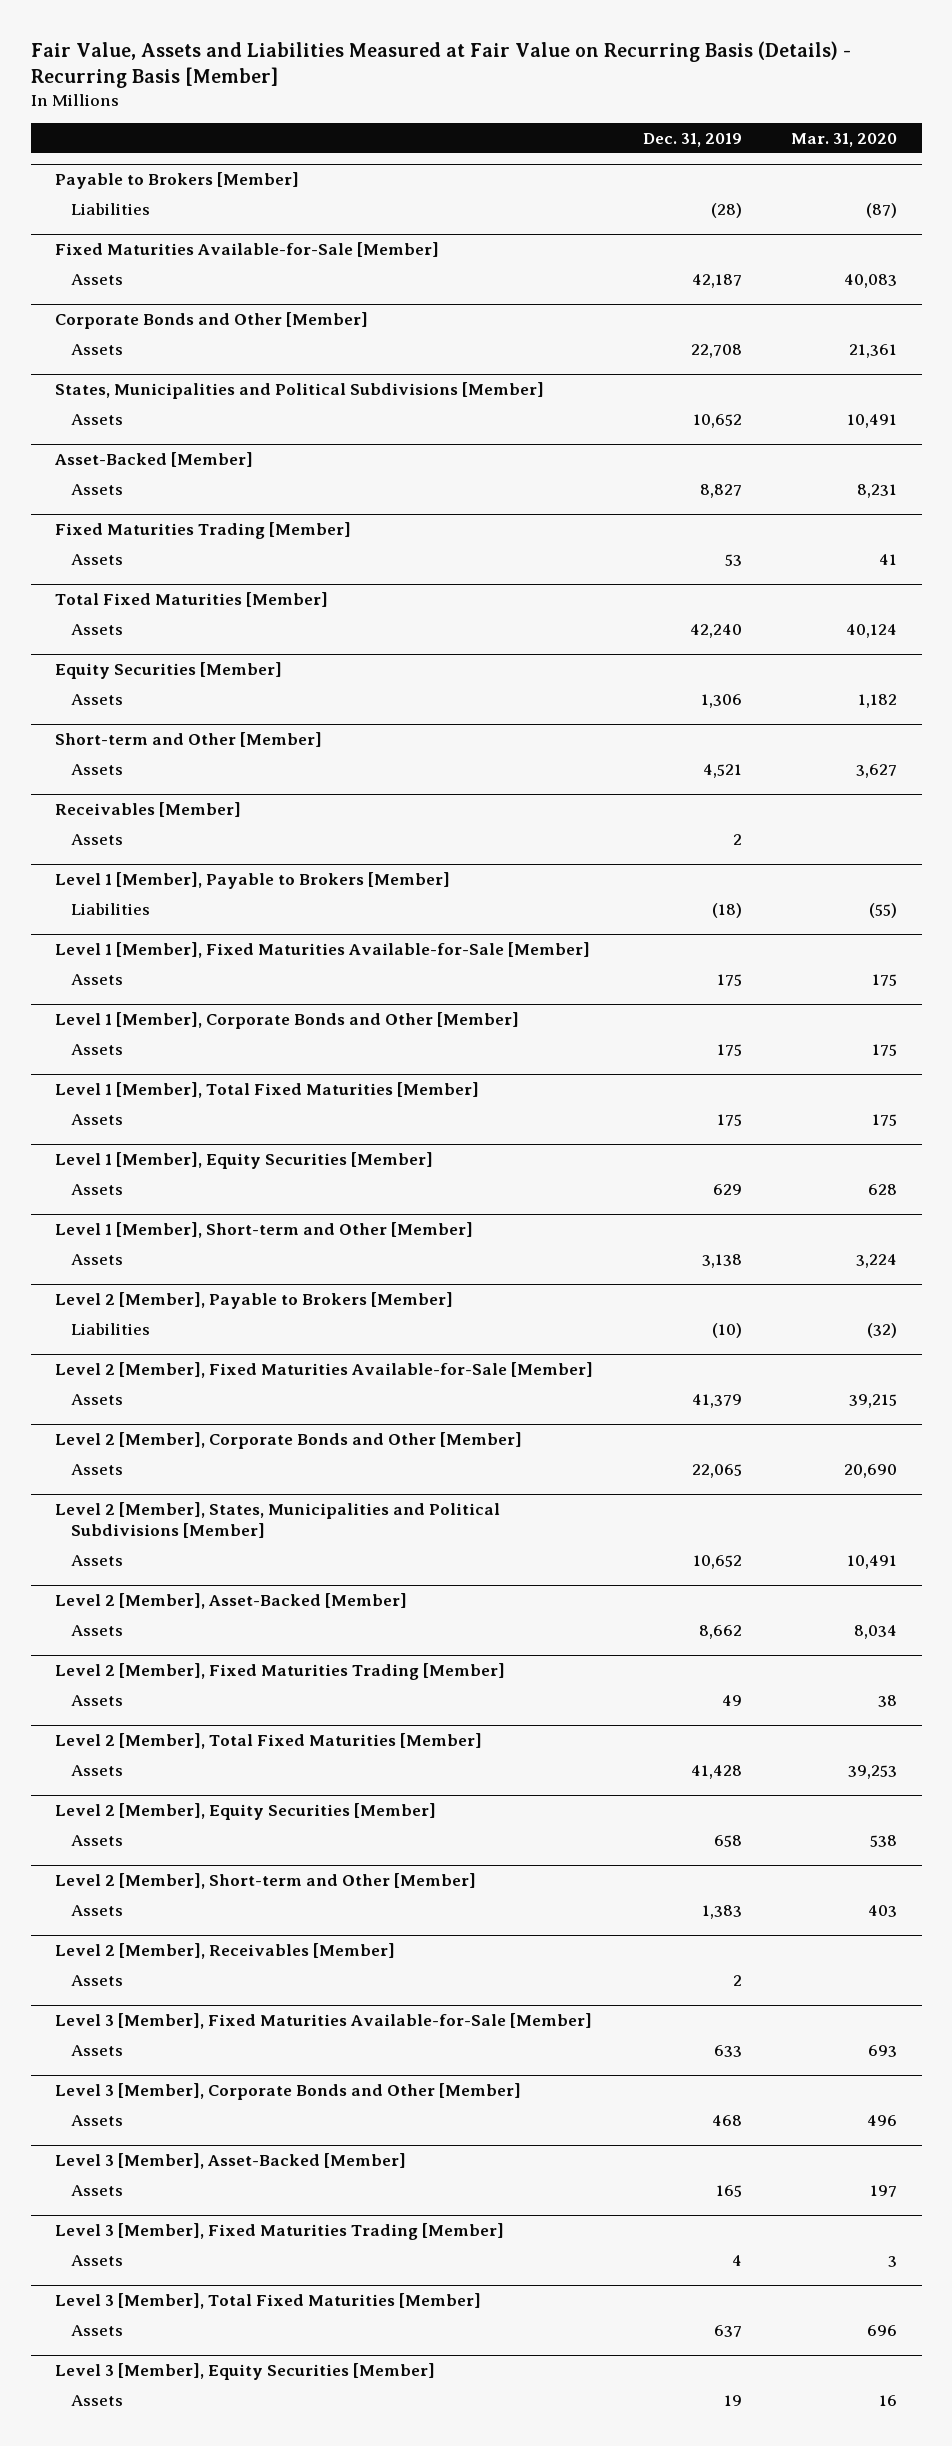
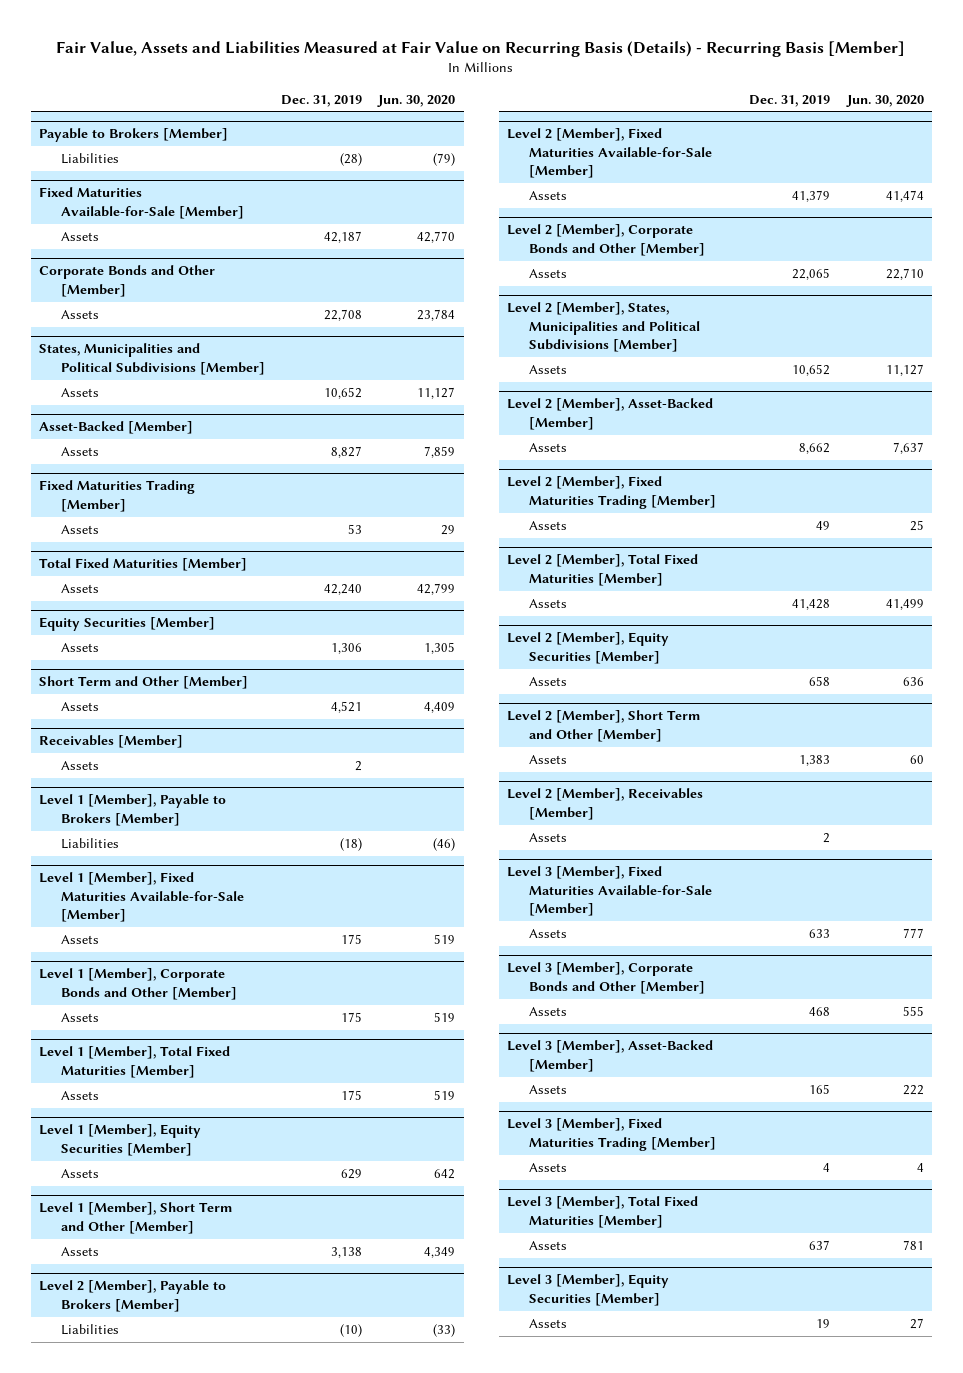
[790,132,897,147] Mar. 31, 2020 -> none
none -> [377,94,456,107] Jun. 30, 2020
[55,732,323,748] Short-term and Other [Member] -> [39,676,249,690] Short Term and Other [Member]
[55,1222,474,1239] Level 1 [Member], Short-term and Other [Member] -> [39,1202,233,1234] Level 1 [Member], Short Term and Other [Member]
[55,1873,477,1890] Level 2 [Member], Short-term and Other [Member] -> [507,710,701,742] Level 2 [Member], Short Term and Other [Member]

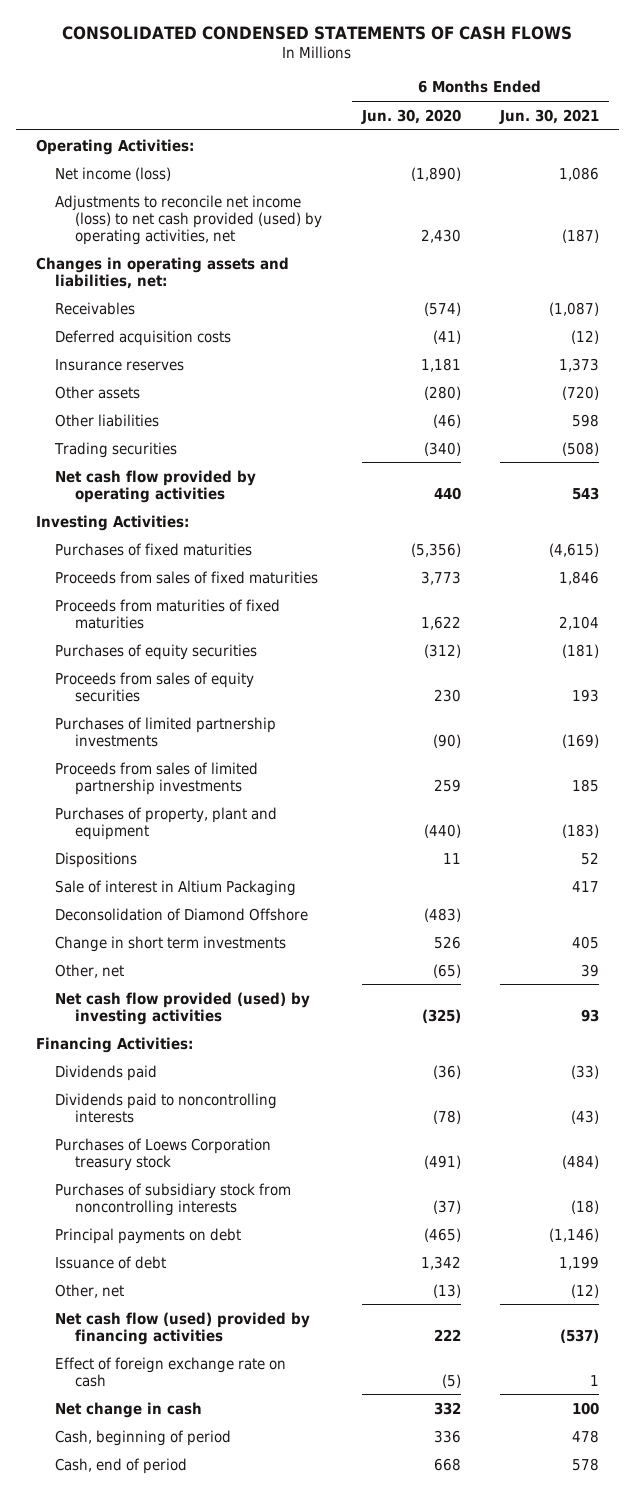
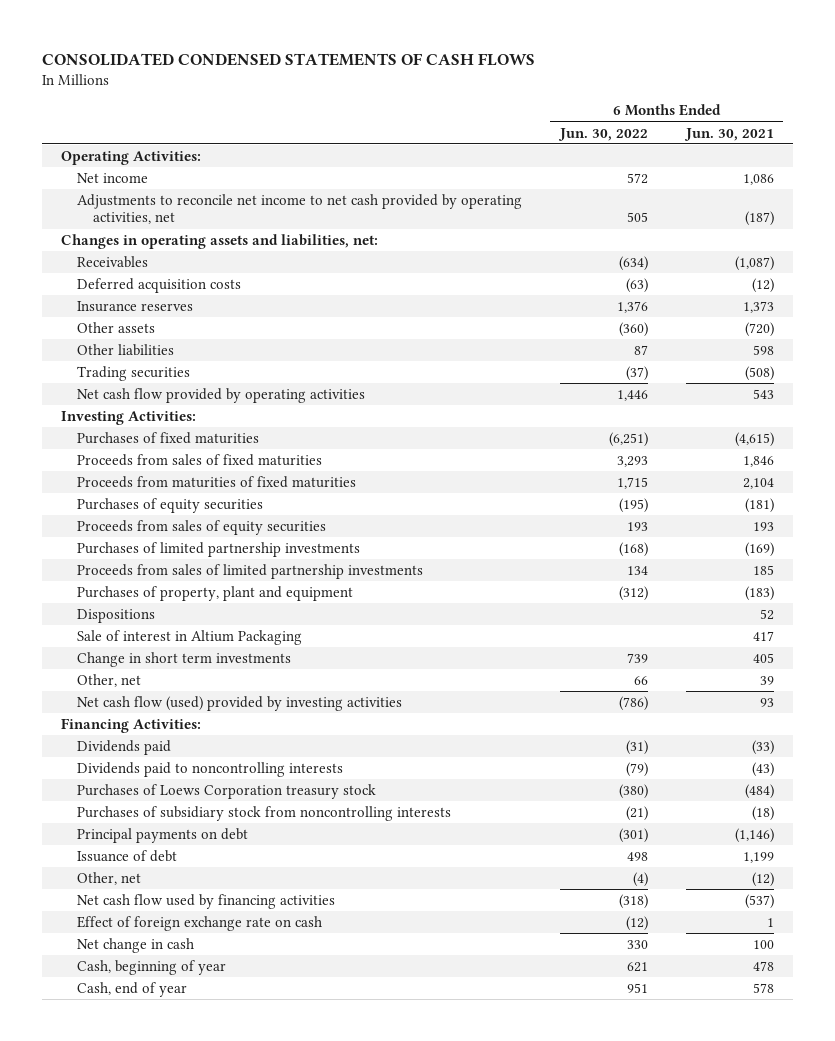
[360,108,461,124] Jun. 30, 2020 -> none
none -> [557,127,648,141] Jun. 30, 2022
[55,166,172,181] Net income (loss) -> [76,172,148,183] Net income
[55,194,323,245] Adjustments to reconcile net income (loss) to net cash provided (used) by operating activities, net -> [76,193,522,225] Adjustments to reconcile net income to net cash provided by operating activities, net
[55,907,309,921] Deconsolidation of Diamond Offshore -> none
[55,991,311,1025] Net cash flow provided (used) by investing activities -> [76,695,402,711] Net cash flow (used) provided by investing activities
[55,1311,311,1345] Net cash flow (used) provided by financing activities -> [76,893,335,909] Net cash flow used by financing activities
[55,1429,232,1446] Cash, beginning of period -> [76,959,226,975] Cash, beginning of year
[55,1457,188,1474] Cash, end of period -> [76,981,187,997] Cash, end of year

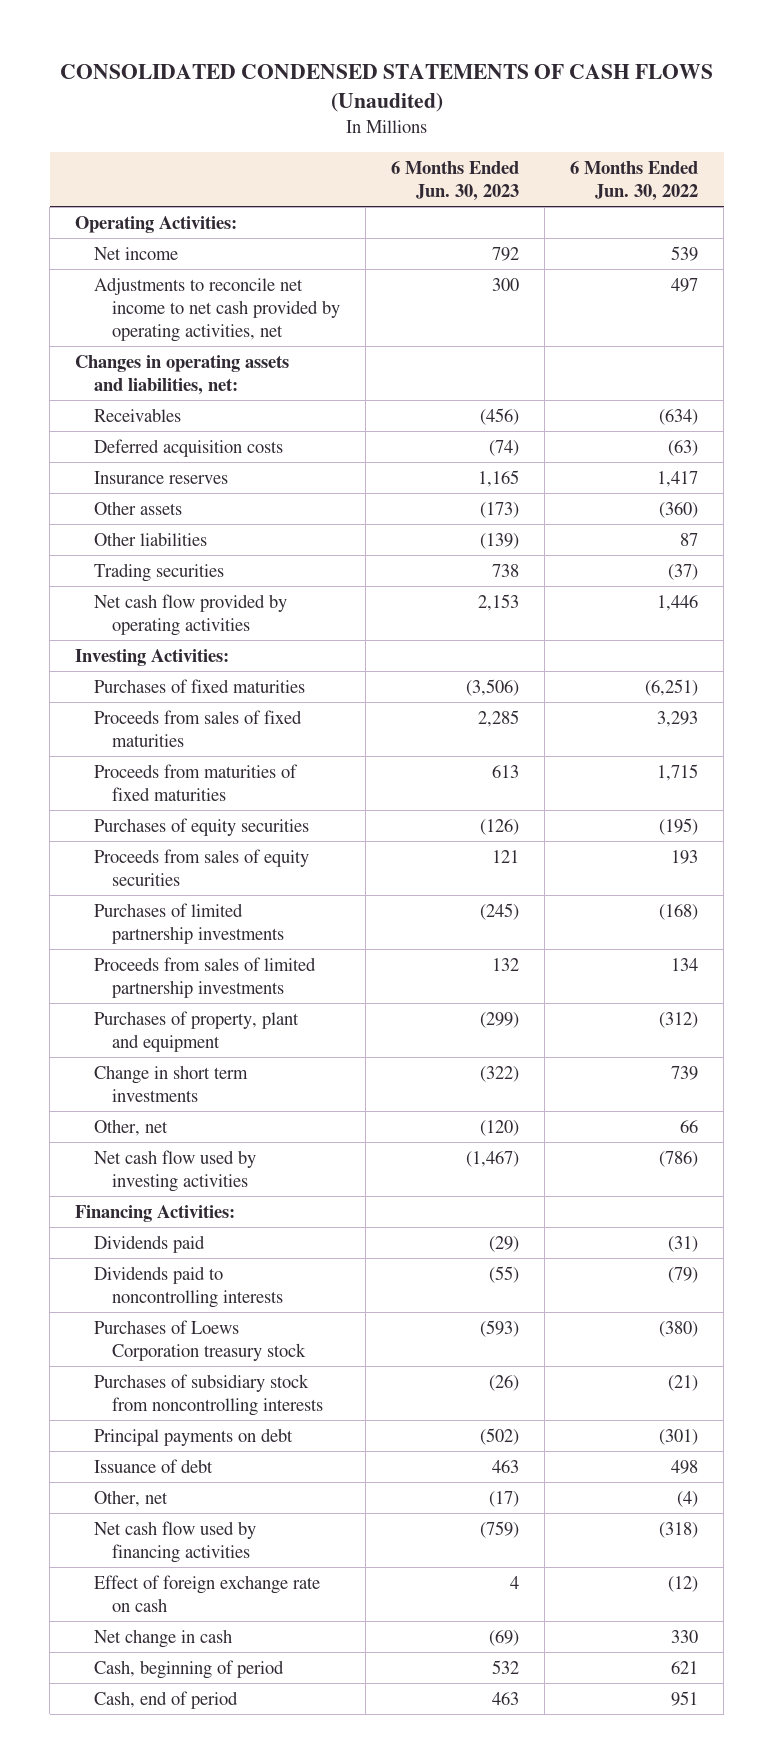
[41,52,535,66] CONSOLIDATED CONDENSED STATEMENTS OF CASH FLOWS -> [59,63,713,113] CONSOLIDATED CONDENSED STATEMENTS OF CASH FLOWS (Unaudited)
[683,127,774,141] Jun. 30, 2021 -> none
none -> [391,160,520,201] 6 Months Ended Jun. 30, 2023
[626,172,648,184] 572 -> [671,245,699,261] 539
[626,212,648,223] 505 -> [671,277,699,292] 497
[616,300,648,313] 1,376 -> [657,470,699,487] 1,417
[76,608,155,623] Dispositions -> none
[76,629,302,645] Sale of interest in Altium Packaging -> none
[76,695,402,711] Net cash flow (used) provided by investing activities -> [93,1149,256,1192] Net cash flow used by investing activities
[76,959,226,975] Cash, beginning of year -> [93,1659,284,1679] Cash, beginning of period
[76,981,187,997] Cash, end of year -> [93,1690,238,1709] Cash, end of period

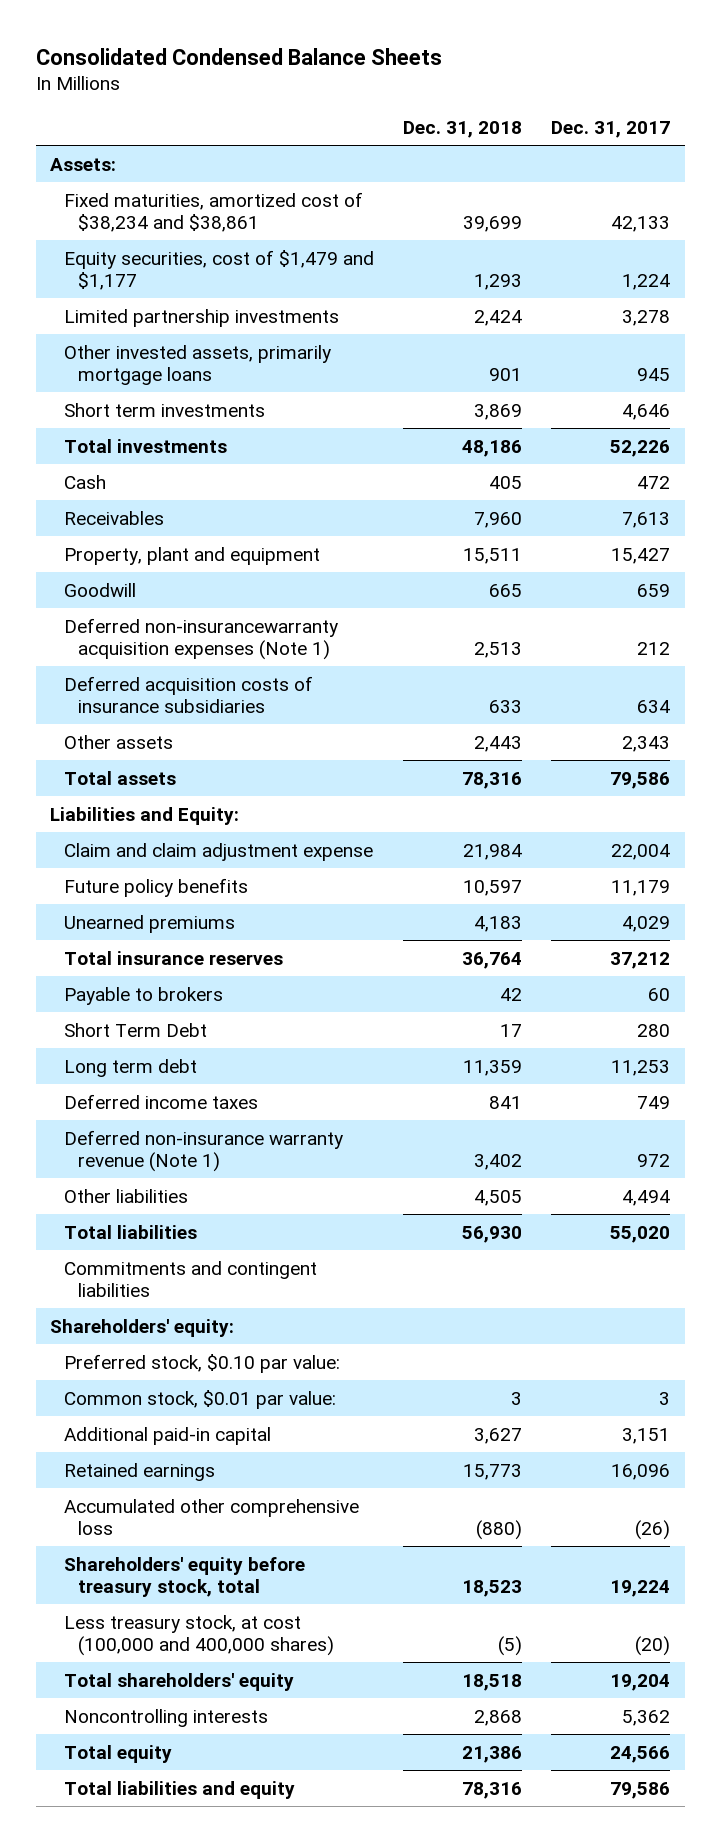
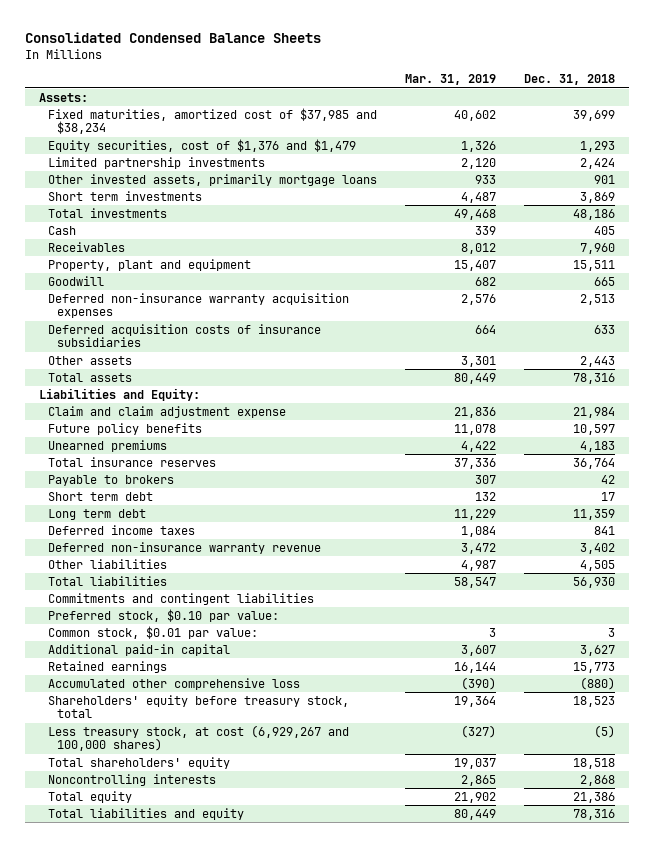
[551,120,671,138] Dec. 31, 2017 -> none
none -> [404,74,496,86] Mar. 31, 2019
[64,191,364,232] Fixed maturities, amortized cost of $38,234 and $38,861 -> [47,107,377,135] Fixed maturities, amortized cost of $37,985 and $38,234
[64,249,375,290] Equity securities, cost of $1,479 and $1,177 -> [47,138,356,152] Equity securities, cost of $1,376 and $1,479
[64,617,339,660] Deferred non-insurancewarranty acquisition expenses (Note 1) -> [47,292,349,319] Deferred non-insurance warranty acquisition expenses
[64,1022,208,1037] Short Term Debt -> [47,491,153,501] Short term debt
[64,1129,344,1172] Deferred non-insurance warranty revenue (Note 1) -> [47,541,321,554] Deferred non-insurance warranty revenue
[50,1318,235,1337] Shareholders' equity: -> none
[64,1614,335,1656] Less treasury stock, at cost (100,000 and 400,000 shares) -> [47,724,349,752] Less treasury stock, at cost (6,929,267 and 100,000 shares)

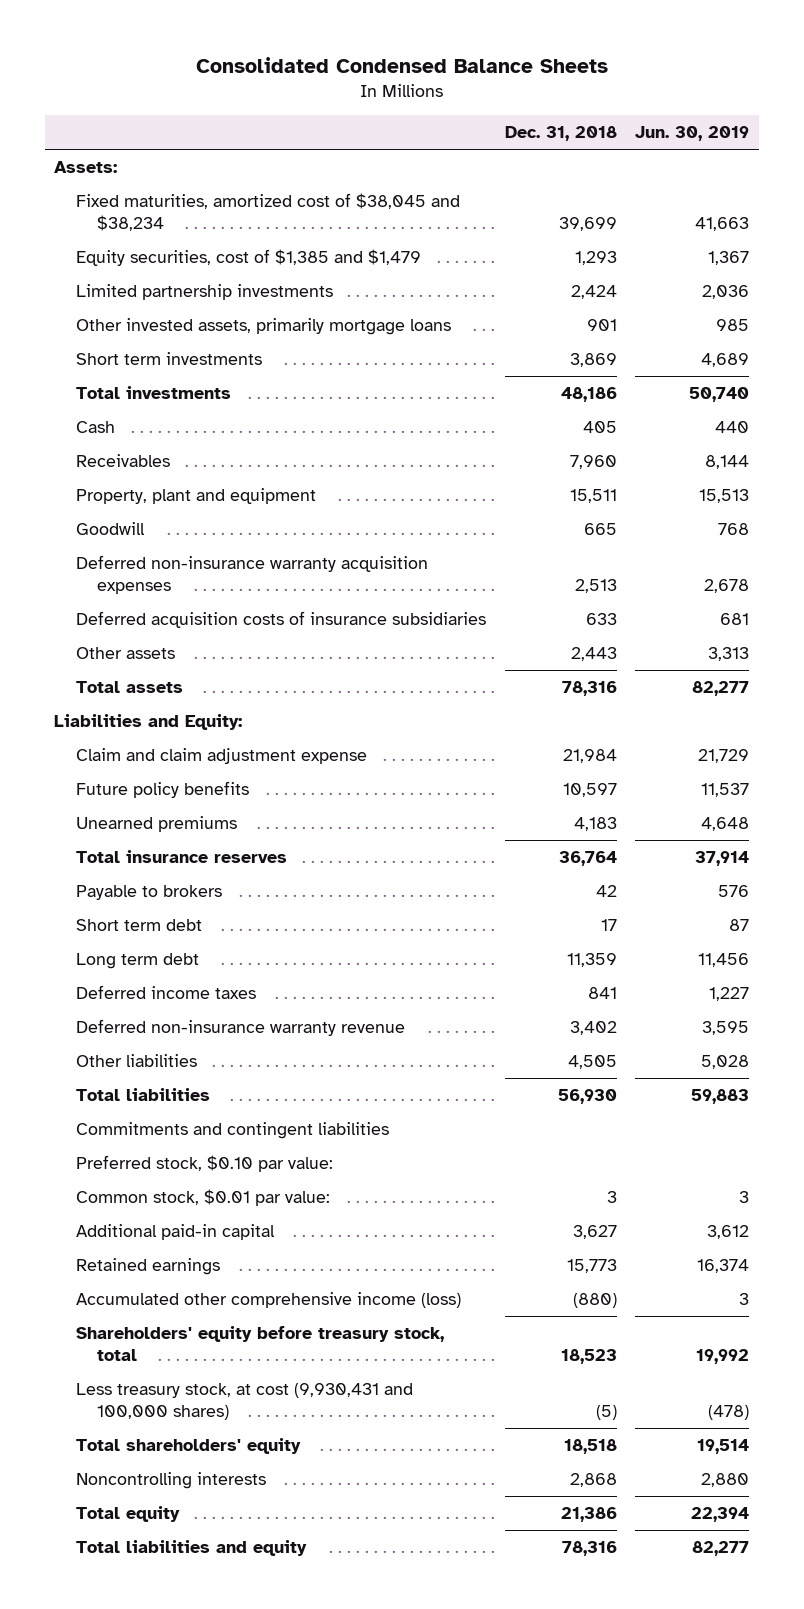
[404,74,496,86] Mar. 31, 2019 -> none
none -> [635,126,750,142] Jun. 30, 2019
[47,107,377,135] Fixed maturities, amortized cost of $37,985 and $38,234 -> [75,193,460,231] Fixed maturities, amortized cost of $38,045 and $38,234
[47,138,356,152] Equity securities, cost of $1,376 and $1,479 -> [75,249,421,267] Equity securities, cost of $1,385 and $1,479
[47,677,300,690] Accumulated other comprehensive loss -> [75,1292,461,1309] Accumulated other comprehensive income (loss)
[47,724,349,752] Less treasury stock, at cost (6,929,267 and 100,000 shares) -> [75,1383,413,1420] Less treasury stock, at cost (9,930,431 and 100,000 shares)

